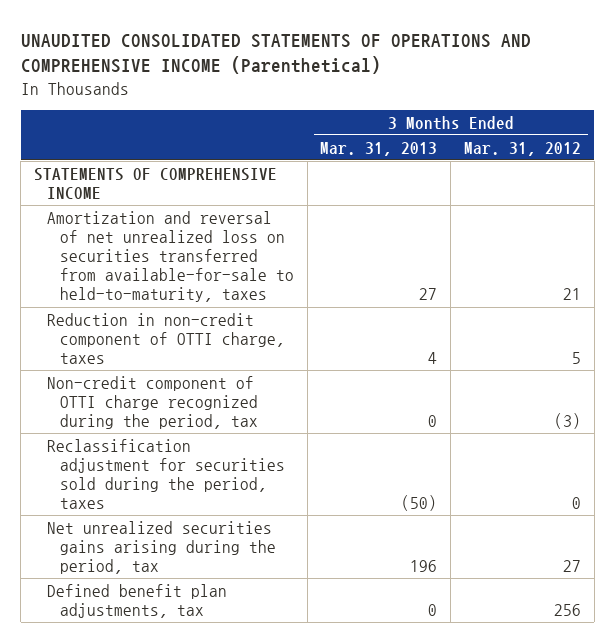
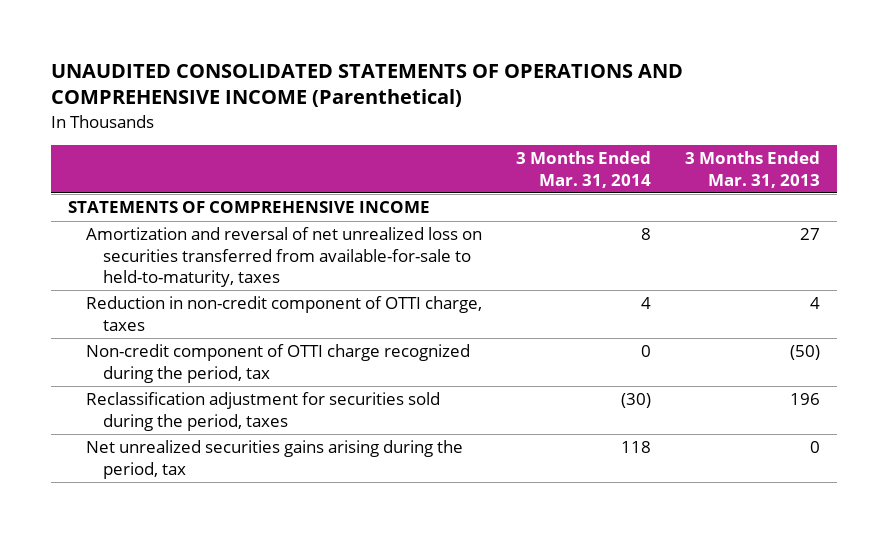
[463,141,581,156] Mar. 31, 2012 -> none
none -> [515,151,651,188] 3 Months Ended Mar. 31, 2014
[46,583,227,618] Defined benefit plan adjustments, tax -> none
[428,415,438,428] 0 -> [790,345,821,361] (50)
[401,495,438,512] (50) -> [790,393,821,406] 196
[410,560,438,573] 196 -> [810,441,821,454] 0

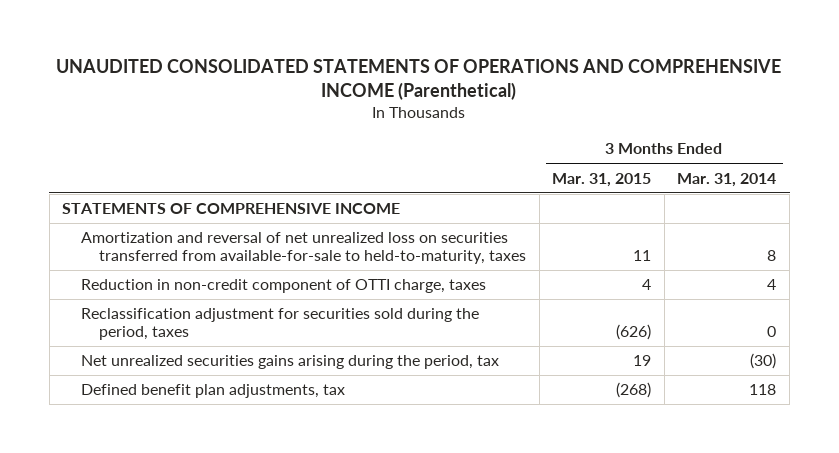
[685,151,821,188] 3 Months Ended Mar. 31, 2013 -> none
none -> [552,172,652,187] Mar. 31, 2015
[85,344,470,383] Non-credit component of OTTI charge recognized during the period, tax -> none
[620,393,651,409] (30) -> [767,326,777,338] 0
[620,441,651,454] 118 -> [750,353,777,370] (30)
none -> [80,384,345,399] Defined benefit plan adjustments, tax

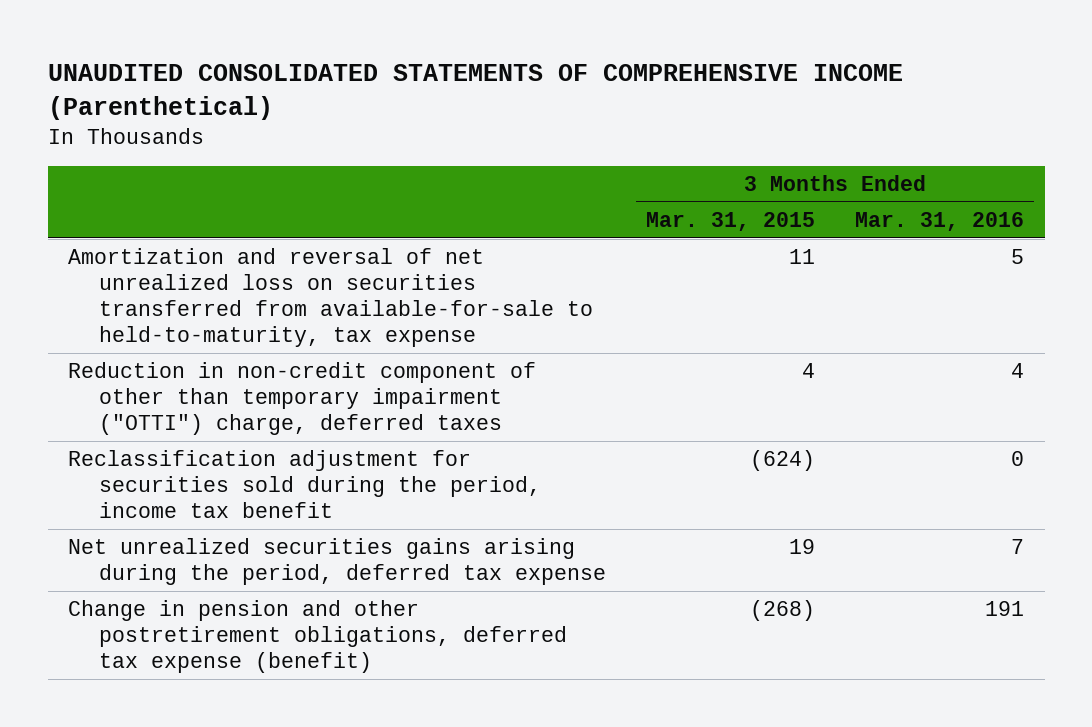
[56,59,782,101] UNAUDITED CONSOLIDATED STATEMENTS OF OPERATIONS AND COMPREHENSIVE INCOME (Parenthetical) -> [47,64,903,120] UNAUDITED CONSOLIDATED STATEMENTS OF COMPREHENSIVE INCOME (Parenthetical)
[677,172,777,187] Mar. 31, 2014 -> none
none -> [855,211,1025,231] Mar. 31, 2016
[62,203,401,215] STATEMENTS OF COMPREHENSIVE INCOME -> none
[80,232,527,265] Amortization and reversal of net unrealized loss on securities transferred from available-for-sale to held-to-maturity, taxes -> [68,248,593,347] Amortization and reversal of net unrealized loss on securities transferred from available-for-sale to held-to-maturity, tax expense
[80,279,486,294] Reduction in non-credit component of OTTI charge, taxes -> [68,362,537,435] Reduction in non-credit component of other than temporary impairment ("OTTI") charge, deferred taxes
[80,308,479,341] Reclassification adjustment for securities sold during the period, taxes -> [68,450,541,518] Reclassification adjustment for securities sold during the period, income tax benefit
[616,324,652,341] (626) -> [750,450,816,472] (624)
[80,355,499,370] Net unrealized securities gains arising during the period, tax -> [68,538,606,586] Net unrealized securities gains arising during the period, deferred tax expense
[80,384,345,399] Defined benefit plan adjustments, tax -> [68,600,567,673] Change in pension and other postretirement obligations, deferred tax expense (benefit)

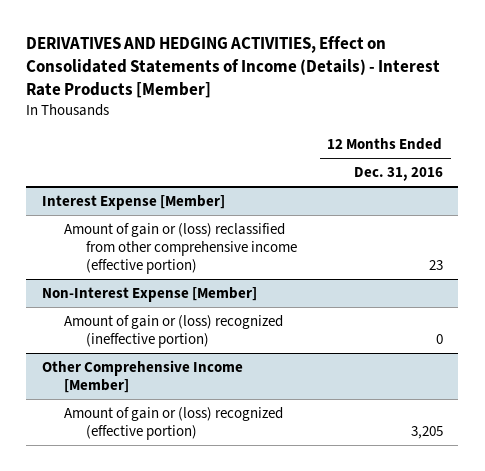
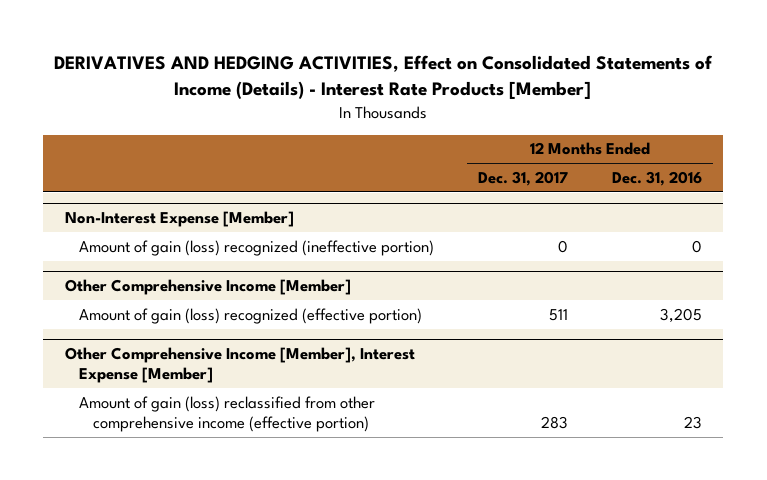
none -> [477,170,568,186] Dec. 31, 2017
[41,194,225,210] Interest Expense [Member] -> none
[63,222,298,275] Amount of gain or (loss) reclassified from other comprehensive income (effective portion) -> none
[63,314,283,349] Amount of gain or (loss) recognized (ineffective portion) -> [78,239,434,256] Amount of gain (loss) recognized (ineffective portion)
[63,406,283,441] Amount of gain or (loss) recognized (effective portion) -> [78,307,422,324] Amount of gain (loss) recognized (effective portion)
none -> [65,346,416,383] Other Comprehensive Income [Member], Interest Expense [Member]
none -> [78,395,375,432] Amount of gain (loss) reclassified from other comprehensive income (effective portion)

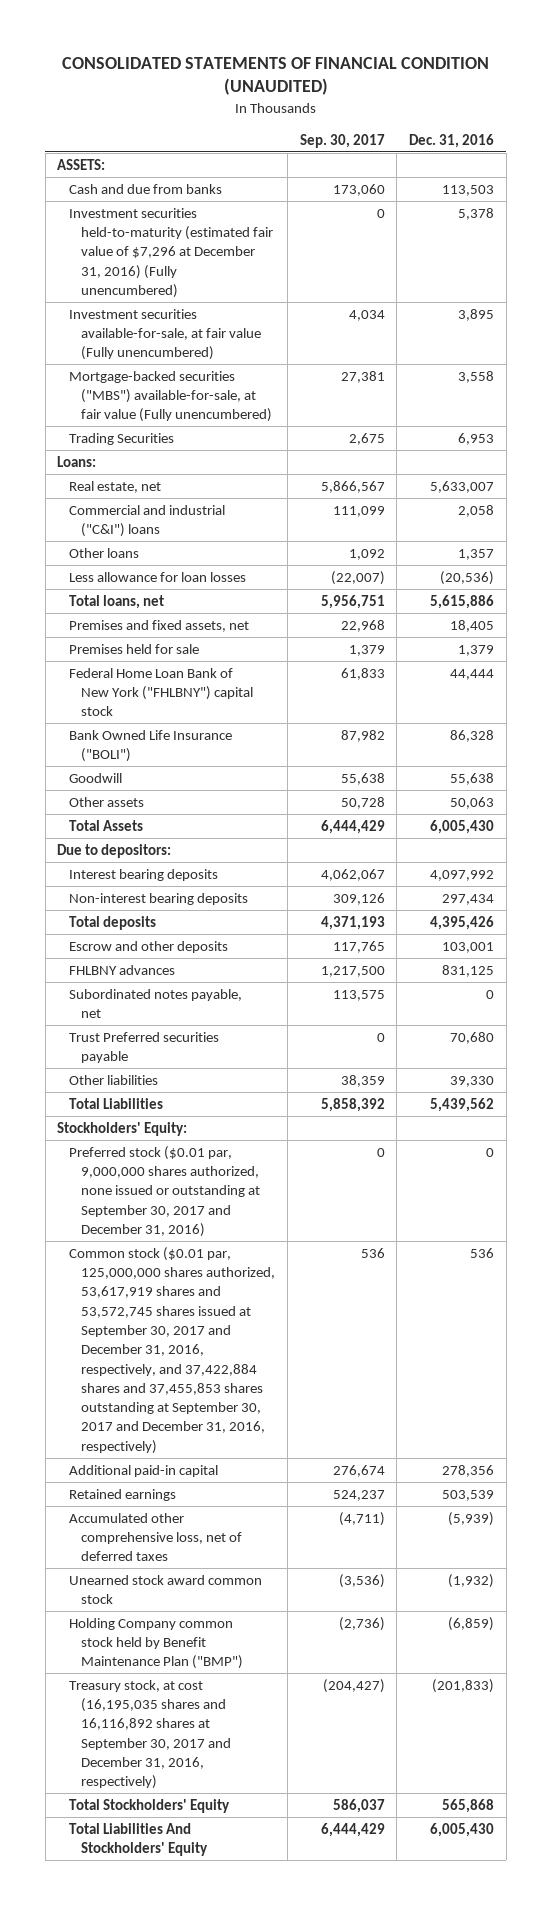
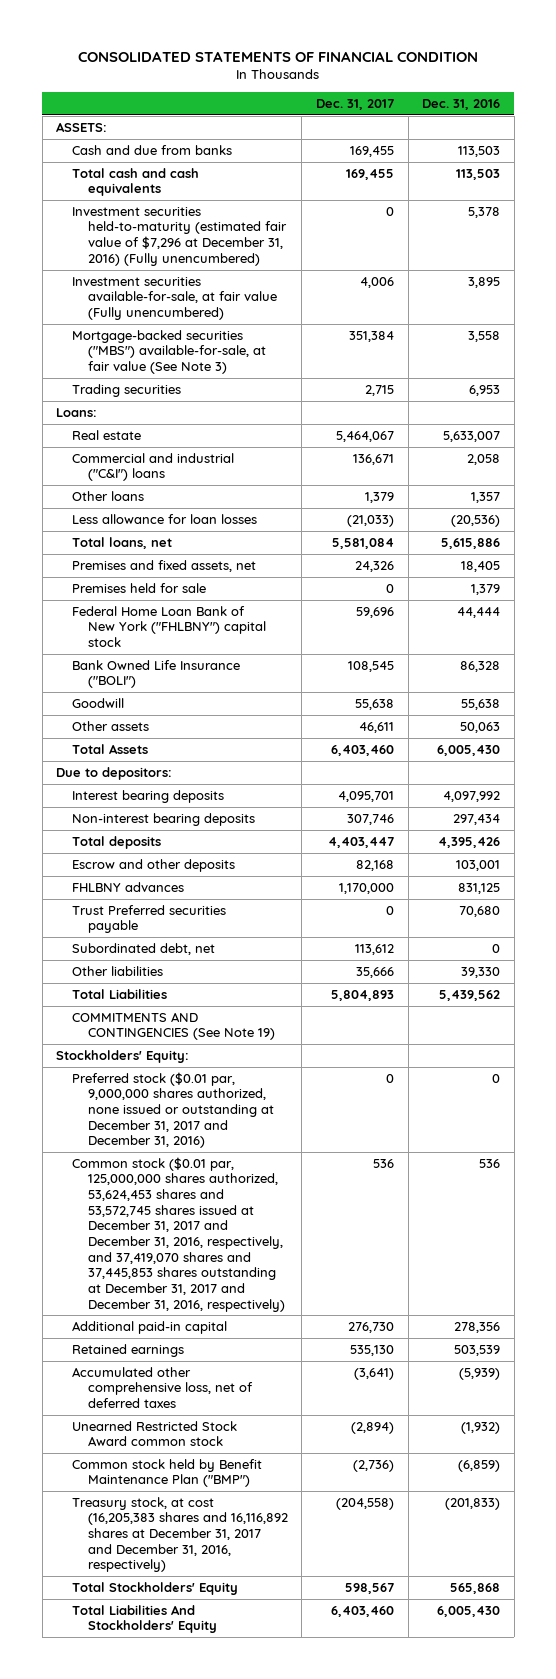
[61,56,489,96] CONSOLIDATED STATEMENTS OF FINANCIAL CONDITION (UNAUDITED) -> [78,50,479,62] CONSOLIDATED STATEMENTS OF FINANCIAL CONDITION
[299,133,385,148] Sep. 30, 2017 -> none
none -> [315,99,394,111] Dec. 31, 2017
none -> [71,167,199,197] Total cash and cash equivalents
[69,370,273,423] Mortgage-backed securities ("MBS") available-for-sale, at fair value (Fully unencumbered) -> [71,329,266,375] Mortgage-backed securities ("MBS") available-for-sale, at fair value (See Note 3)
[69,432,175,445] Trading Securities -> [71,383,181,397] Trading securities
[69,480,162,493] Real estate, net -> [71,429,141,440] Real estate
[69,988,243,1019] Subordinated notes payable, net -> none
none -> [71,942,215,955] Subordinated debt, net
none -> [71,1011,275,1041] COMMITMENTS AND CONTINGENCIES (See Note 19)
[69,1145,261,1237] Preferred stock ($0.01 par, 9,000,000 shares authorized, none issued or outstanding at September 30, 2017 and December 31, 2016) -> [71,1071,274,1149] Preferred stock ($0.01 par, 9,000,000 shares authorized, none issued or outstanding at December 31, 2017 and December 31, 2016)
[69,1246,276,1454] Common stock ($0.01 par, 125,000,000 shares authorized, 53,617,919 shares and 53,572,745 shares issued at September 30, 2017 and December 31, 2016, respectively, and 37,422,884 shares and 37,455,853 shares outstanding at September 30, 2017 and December 31, 2016, respectively) -> [71,1156,285,1312] Common stock ($0.01 par, 125,000,000 shares authorized, 53,624,453 shares and 53,572,745 shares issued at December 31, 2017 and December 31, 2016, respectively, and 37,419,070 shares and 37,445,853 shares outstanding at December 31, 2017 and December 31, 2016, respectively)
[69,1574,263,1605] Unearned stock award common stock -> [71,1420,237,1447] Unearned Restricted Stock Award common stock
[69,1617,244,1670] Holding Company common stock held by Benefit Maintenance Plan ("BMP") -> [71,1458,262,1488] Common stock held by Benefit Maintenance Plan ("BMP")
[69,1679,232,1790] Treasury stock, at cost (16,195,035 shares and 16,116,892 shares at September 30, 2017 and December 31, 2016, respectively) -> [71,1496,288,1573] Treasury stock, at cost (16,205,383 shares and 16,116,892 shares at December 31, 2017 and December 31, 2016, respectively)

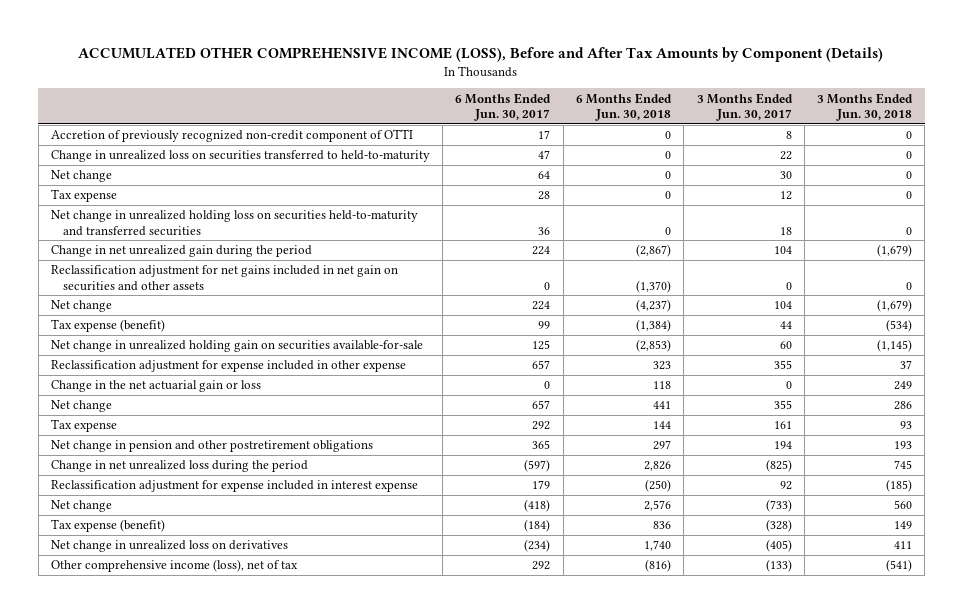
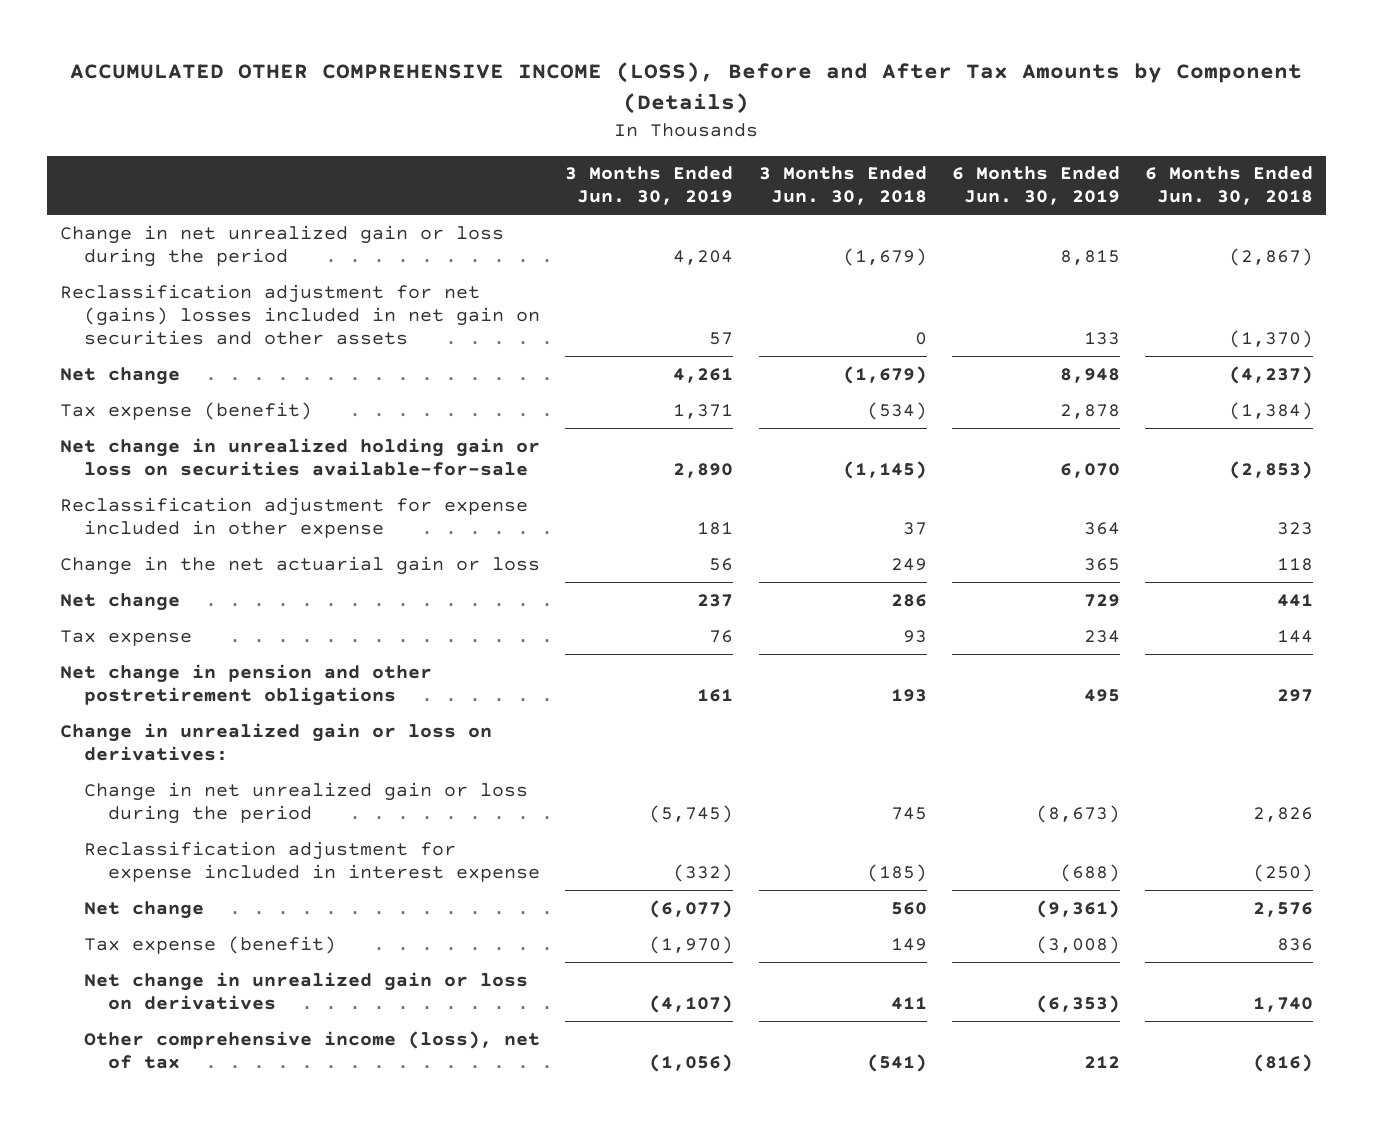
[455,92,552,122] 6 Months Ended Jun. 30, 2017 -> none
[696,92,793,122] 3 Months Ended Jun. 30, 2017 -> none
none -> [565,166,734,206] 3 Months Ended Jun. 30, 2019
none -> [951,166,1120,206] 6 Months Ended Jun. 30, 2019
[50,129,413,143] Accretion of previously recognized non-credit component of OTTI -> none
[50,150,430,163] Change in unrealized loss on securities transferred to held-to-maturity -> none
[50,170,112,183] Net change -> none
[50,189,117,203] Tax expense -> none
[50,210,418,236] Net change in unrealized holding loss on securities held-to-maturity and transferred securities -> none
[50,245,312,258] Change in net unrealized gain during the period -> [59,224,504,267] Change in net unrealized gain or loss during the period
[50,265,398,291] Reclassification adjustment for net gains included in net gain on securities and other assets -> [59,283,540,345] Reclassification adjustment for net (gains) losses included in net gain on securities and other assets
[50,340,423,353] Net change in unrealized holding gain on securities available-for-sale -> [59,437,540,476] Net change in unrealized holding gain or loss on securities available-for-sale
none -> [59,722,492,761] Change in unrealized gain or loss on derivatives:
[50,460,308,473] Change in net unrealized loss during the period -> [83,781,528,824] Change in net unrealized gain or loss during the period
[50,540,288,553] Net change in unrealized loss on derivatives -> [83,971,528,1010] Net change in unrealized gain or loss on derivatives

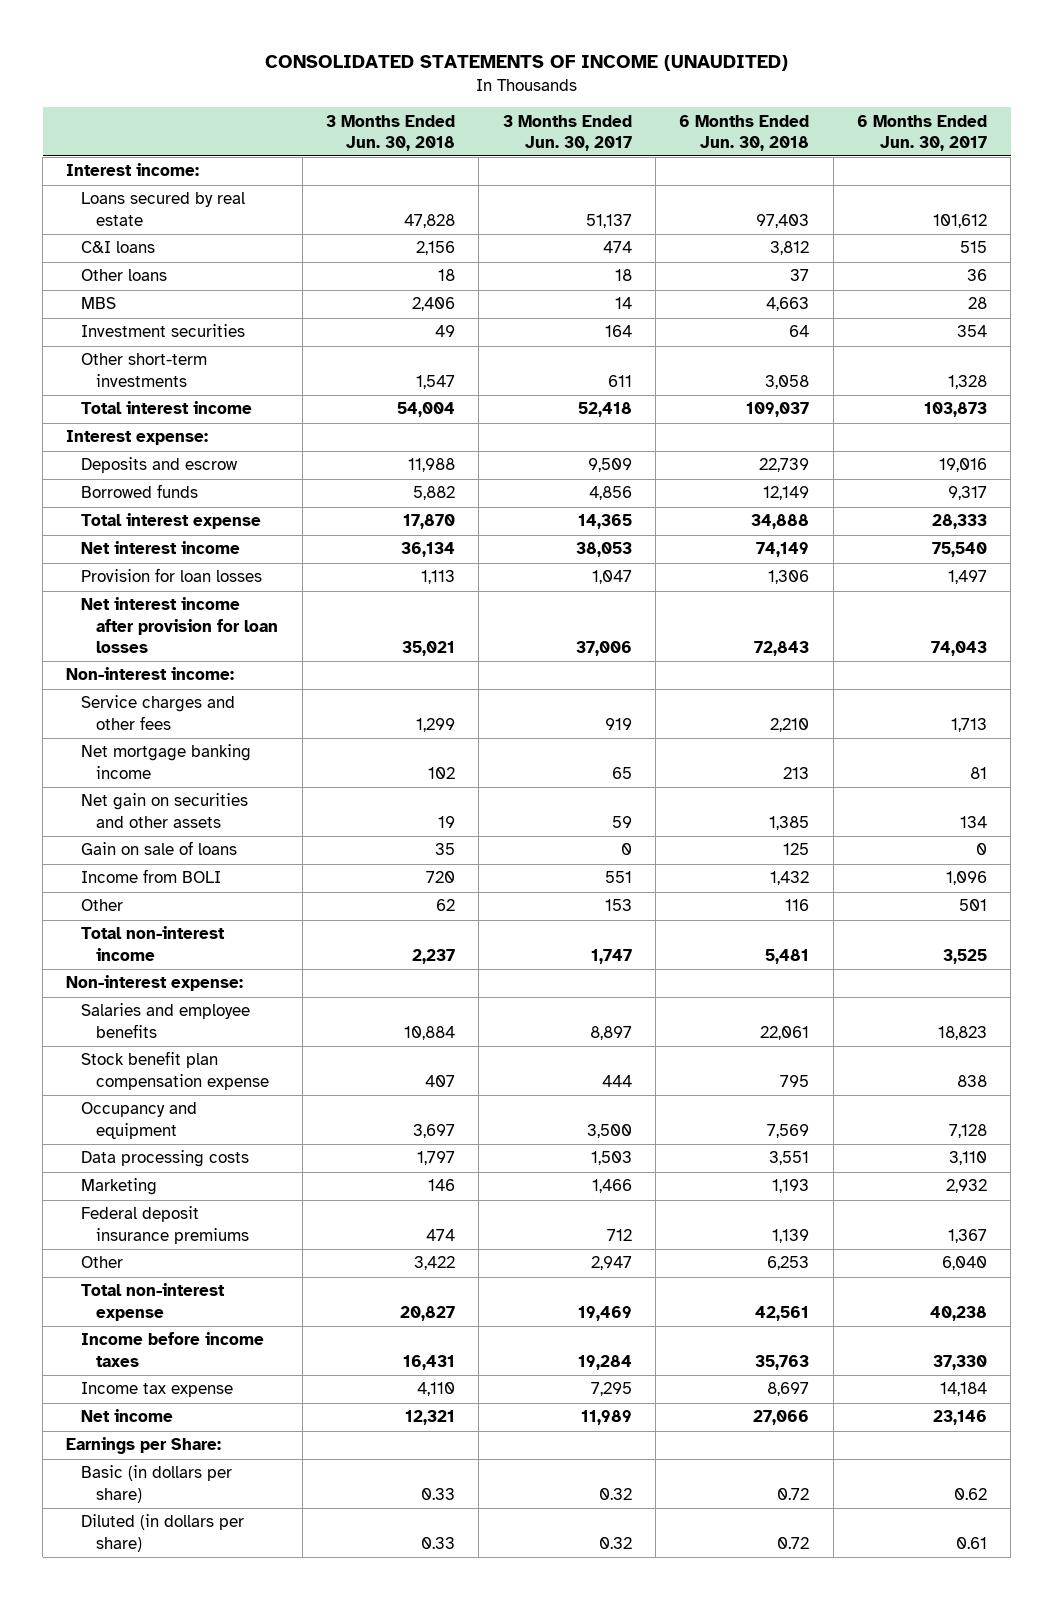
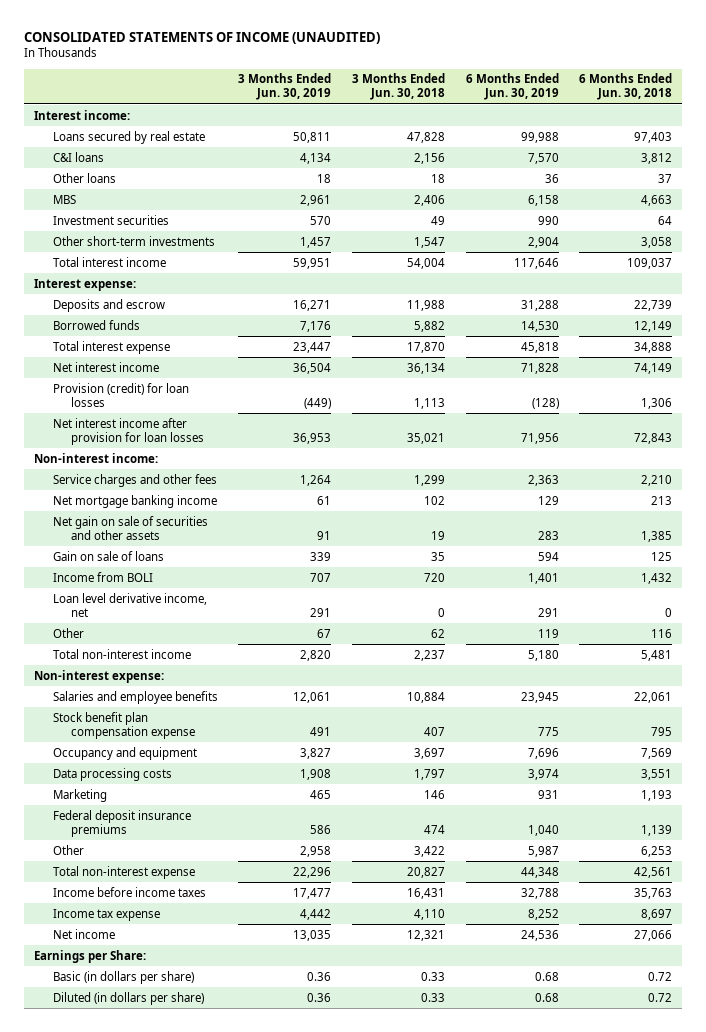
[502,114,632,151] 3 Months Ended Jun. 30, 2017 -> none
[856,114,987,151] 6 Months Ended Jun. 30, 2017 -> none
none -> [238,73,332,101] 3 Months Ended Jun. 30, 2019
none -> [465,73,559,101] 6 Months Ended Jun. 30, 2019
[81,568,263,583] Provision for loan losses -> [52,382,189,407] Provision (credit) for loan losses
[81,793,249,828] Net gain on securities and other assets -> [52,515,208,540] Net gain on sale of securities and other assets
none -> [52,592,207,617] Loan level derivative income, net

